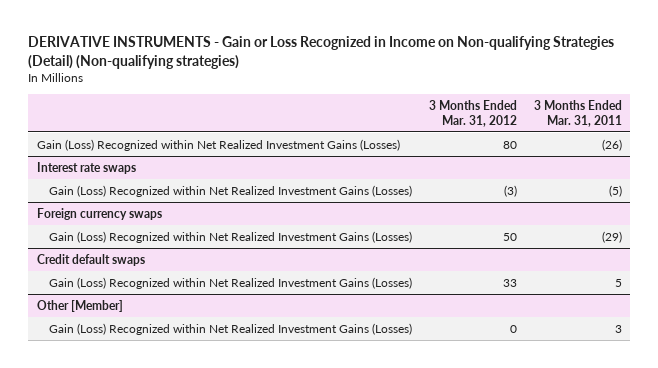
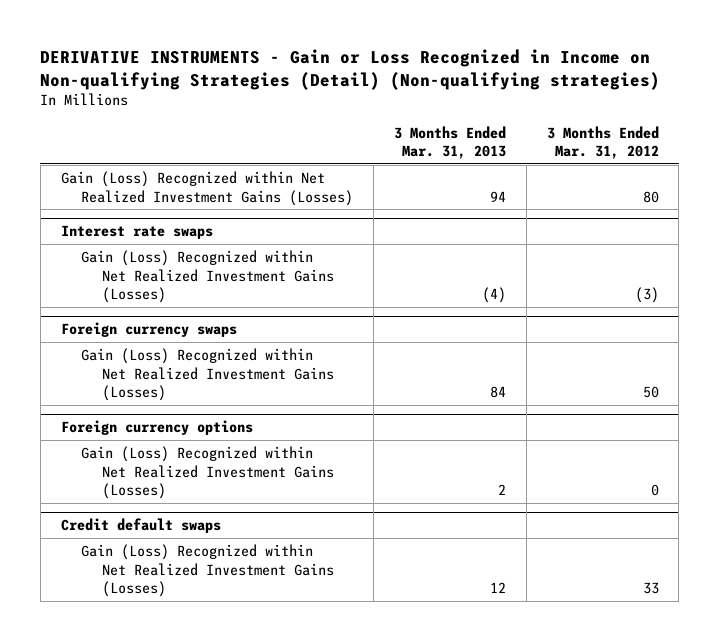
[533,100,622,127] 3 Months Ended Mar. 31, 2011 -> none
none -> [393,125,506,160] 3 Months Ended Mar. 31, 2013
none -> [60,420,253,436] Foreign currency options
none -> [81,445,335,500] Gain (Loss) Recognized within Net Realized Investment Gains (Losses)
[36,299,123,312] Other [Member] -> none
[48,322,412,335] Gain (Loss) Recognized within Net Realized Investment Gains (Losses) -> none

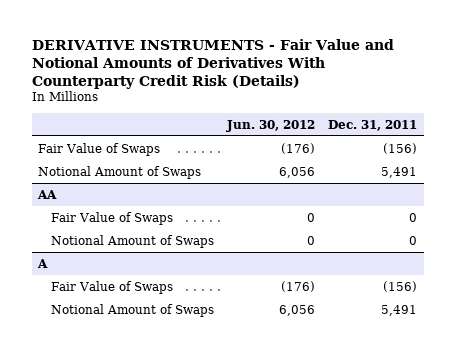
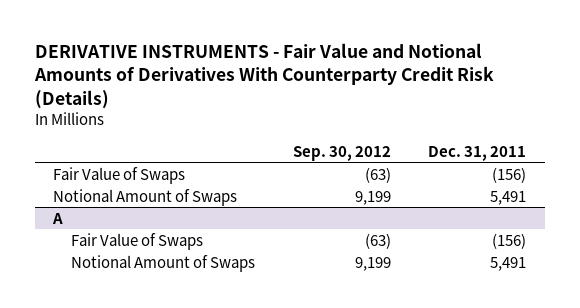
[226,119,316,132] Jun. 30, 2012 -> none
none -> [292,145,391,161] Sep. 30, 2012
[37,189,58,199] AA -> none
[51,211,174,225] Fair Value of Swaps -> none
[51,234,215,248] Notional Amount of Swaps -> none

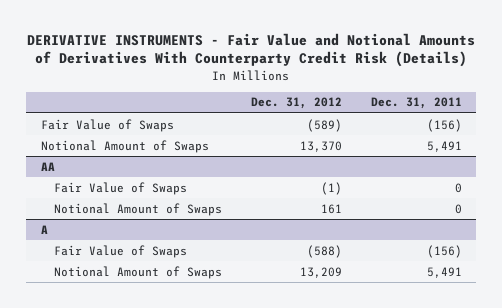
[292,145,391,161] Sep. 30, 2012 -> none
none -> [250,97,342,110] Dec. 31, 2012
none -> [40,161,55,171] AA
none -> [53,181,187,195] Fair Value of Swaps
none -> [53,202,222,216] Notional Amount of Swaps

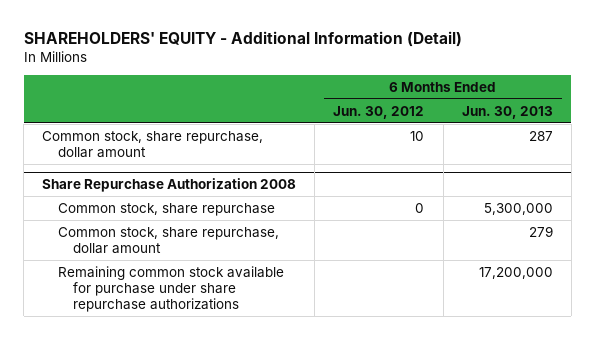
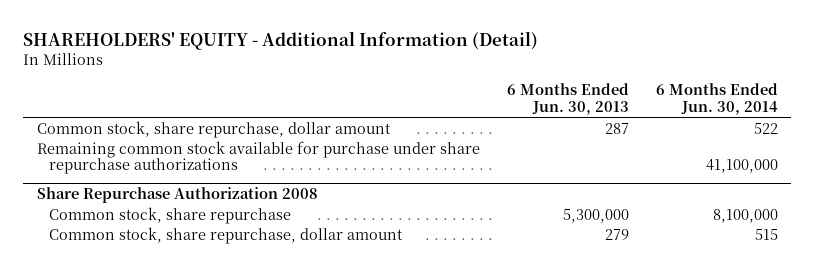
[333,105,425,119] Jun. 30, 2012 -> none
none -> [655,83,778,116] 6 Months Ended Jun. 30, 2014
none -> [36,140,480,175] Remaining common stock available for purchase under share repurchase authorizations
[57,265,284,313] Remaining common stock available for purchase under share repurchase authorizations -> none

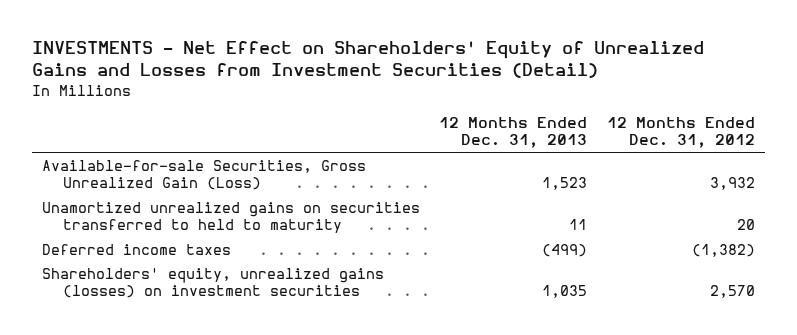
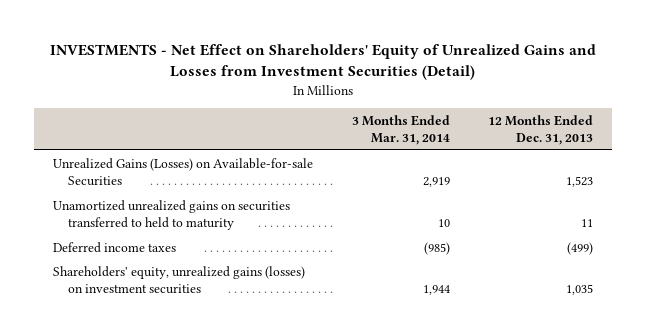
[607,116,756,149] 12 Months Ended Dec. 31, 2012 -> none
none -> [351,114,450,146] 3 Months Ended Mar. 31, 2014
[41,159,366,191] Available-for-sale Securities, Gross Unrealized Gain (Loss) -> [53,157,314,186] Unrealized Gains (Losses) on Available-for-sale Securities

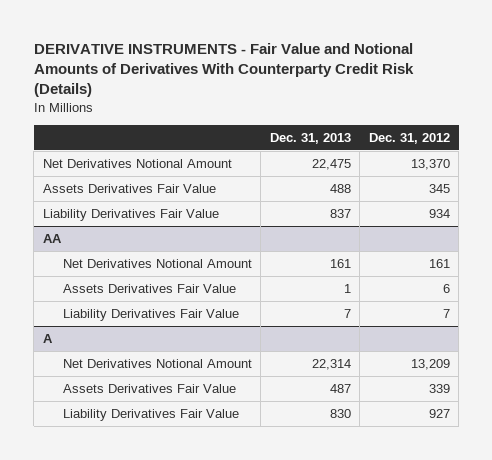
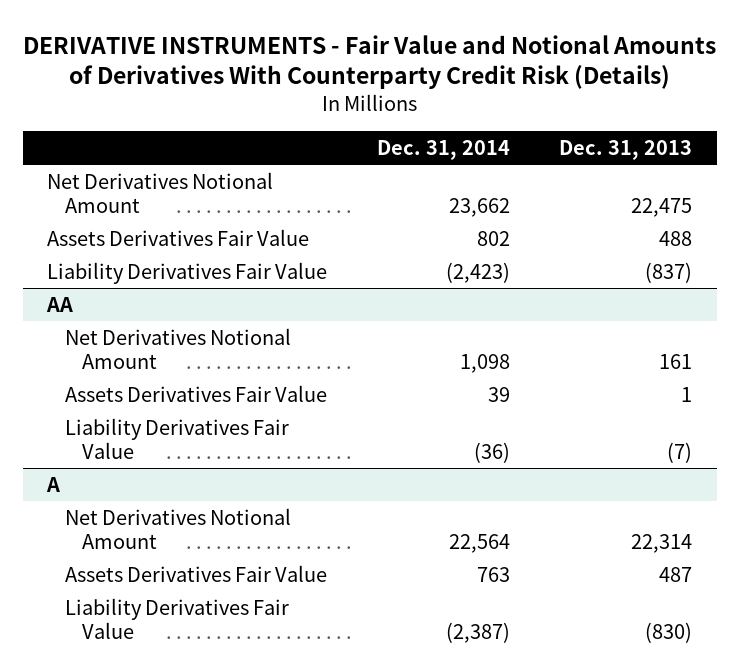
[368,132,450,144] Dec. 31, 2012 -> none
none -> [376,140,510,161] Dec. 31, 2014
[329,209,351,219] 837 -> [645,261,693,283] (837)
[343,309,351,319] 7 -> [667,441,693,463] (7)
[329,409,351,419] 830 -> [645,621,693,643] (830)

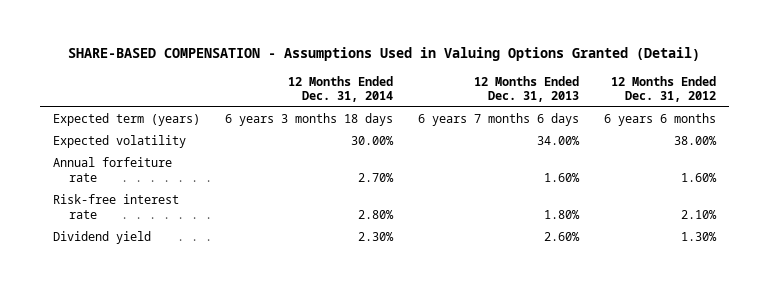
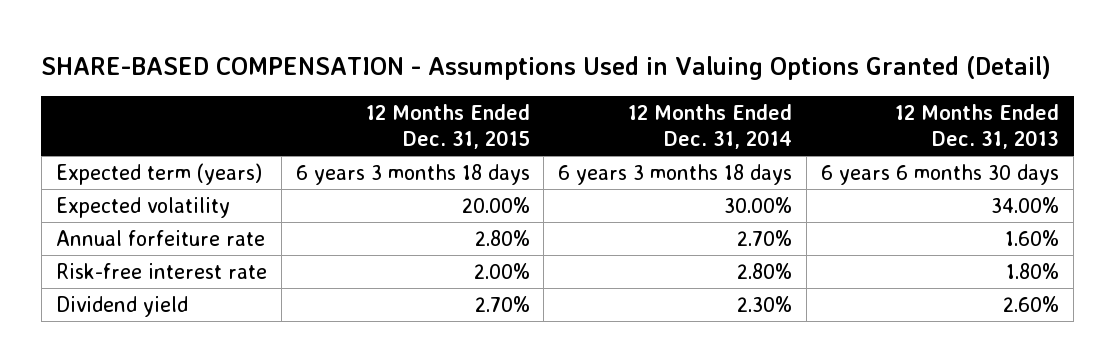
[611,75,717,102] 12 Months Ended Dec. 31, 2012 -> none
none -> [365,104,530,150] 12 Months Ended Dec. 31, 2015
[418,113,580,127] 6 years 7 months 6 days -> [821,163,1060,185] 6 years 6 months 30 days

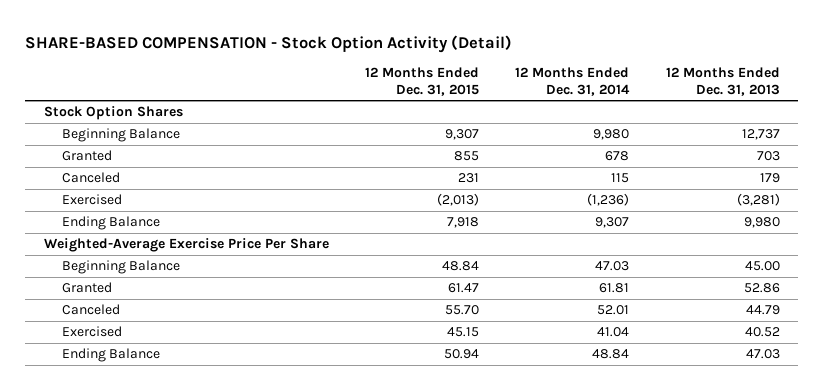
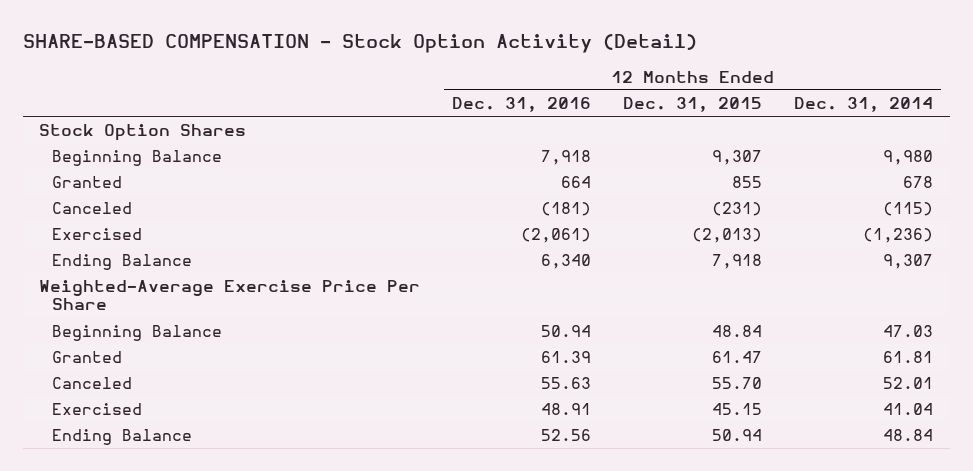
[665,67,780,96] 12 Months Ended Dec. 31, 2013 -> none
none -> [452,96,592,112] Dec. 31, 2016
[458,173,480,184] 231 -> [712,202,763,217] (231)
[611,173,630,184] 115 -> [883,202,934,217] (115)

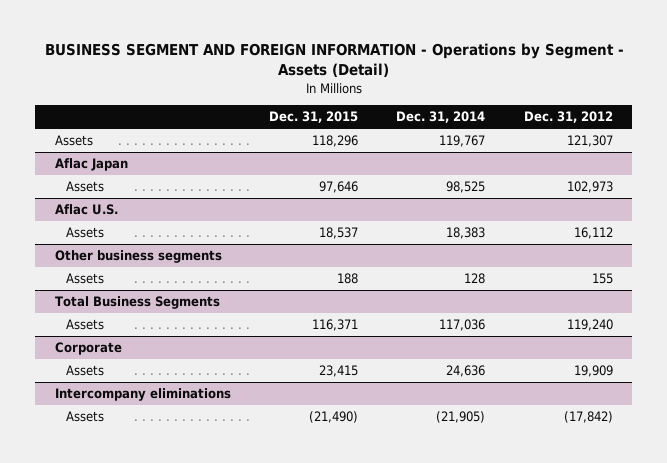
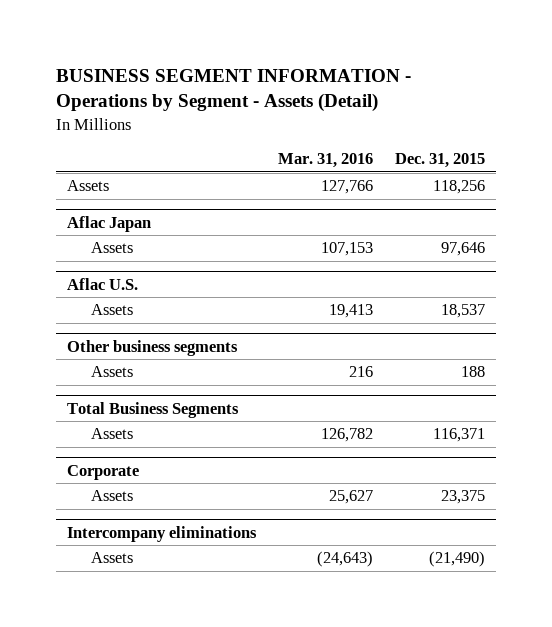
[44,43,624,78] BUSINESS SEGMENT AND FOREIGN INFORMATION - Operations by Segment - Assets (Detail) -> [56,68,412,113] BUSINESS SEGMENT INFORMATION - Operations by Segment - Assets (Detail)
[396,111,486,124] Dec. 31, 2014 -> none
[523,111,613,124] Dec. 31, 2012 -> none
none -> [278,153,374,169] Mar. 31, 2016
[312,134,359,147] 118,296 -> [433,180,486,195] 118,256
[319,364,359,377] 23,415 -> [441,490,486,505] 23,375

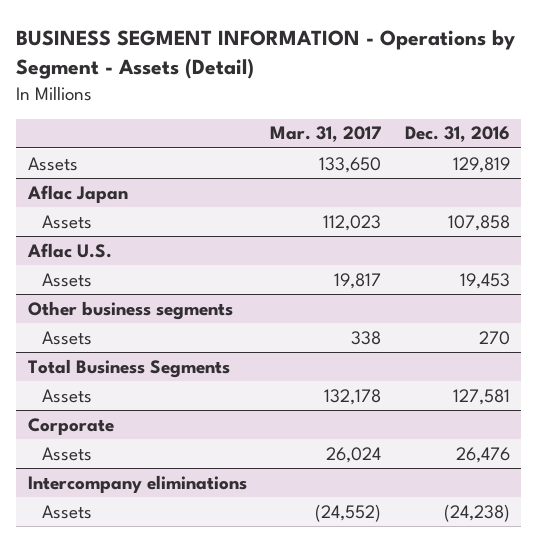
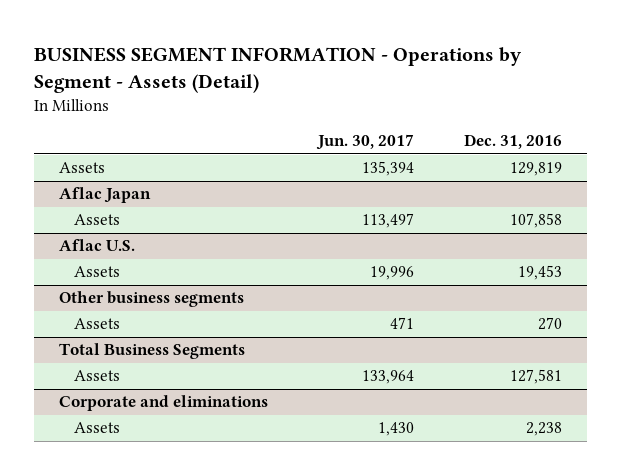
[270,126,382,143] Mar. 31, 2017 -> none
none -> [316,134,415,151] Jun. 30, 2017
[27,417,114,435] Corporate -> none
[27,474,247,493] Intercompany eliminations -> none
[42,504,93,519] Assets -> none
none -> [59,395,269,412] Corporate and eliminations
[455,446,510,463] 26,476 -> [526,422,563,437] 2,238

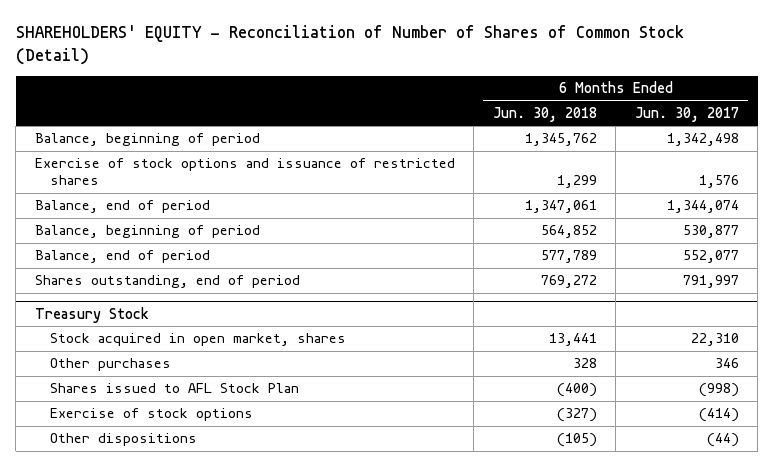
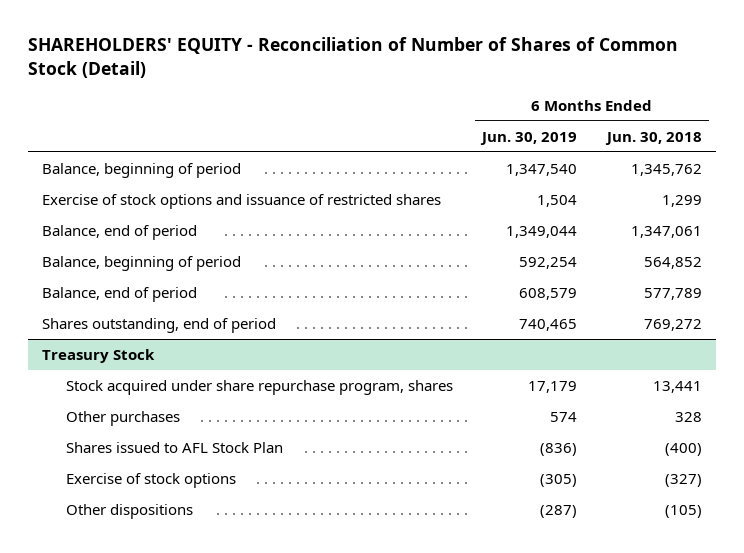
[634,106,739,122] Jun. 30, 2017 -> none
none -> [480,131,578,145] Jun. 30, 2019
[49,333,346,347] Stock acquired in open market, shares -> [65,379,453,395] Stock acquired under share repurchase program, shares

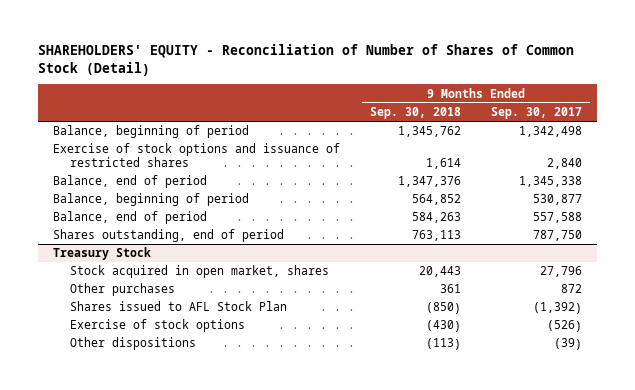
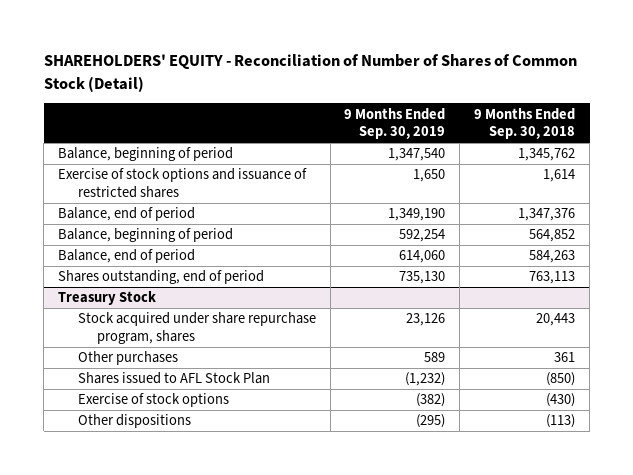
[491,107,583,120] Sep. 30, 2017 -> none
none -> [344,107,446,140] 9 Months Ended Sep. 30, 2019
[70,265,330,279] Stock acquired in open market, shares -> [77,312,316,344] Stock acquired under share repurchase program, shares

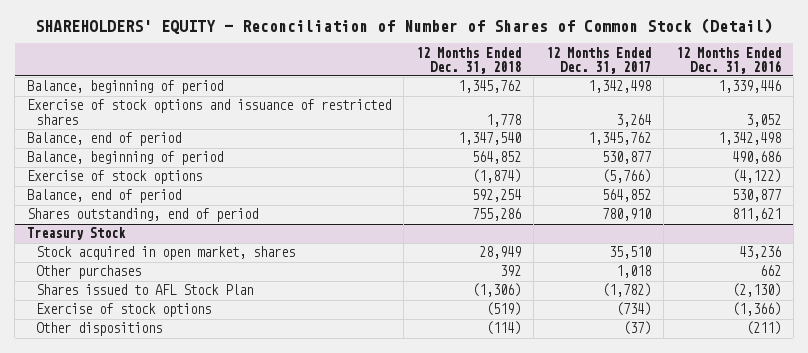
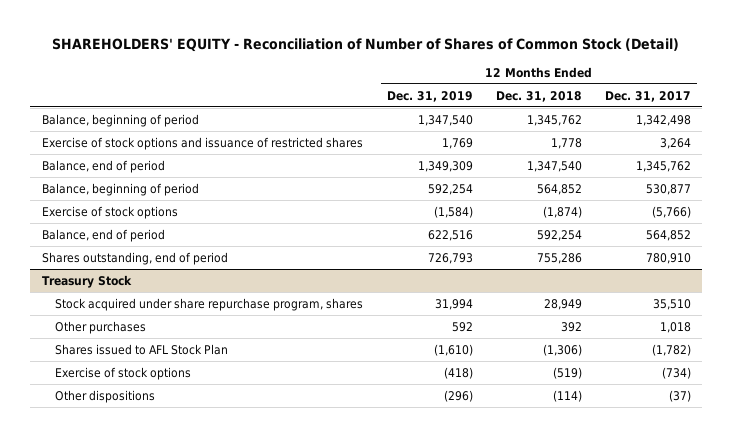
[675,46,781,74] 12 Months Ended Dec. 31, 2016 -> none
none -> [386,90,473,102] Dec. 31, 2019
[36,246,296,261] Stock acquired in open market, shares -> [55,297,364,311] Stock acquired under share repurchase program, shares

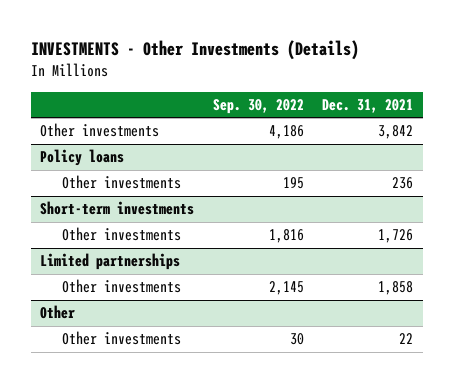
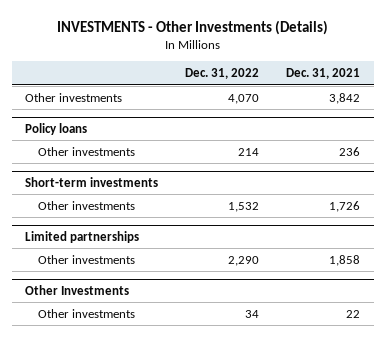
[212,99,304,115] Sep. 30, 2022 -> none
none -> [185,68,260,80] Dec. 31, 2022
[40,305,76,320] Other -> [25,284,130,295] Other Investments

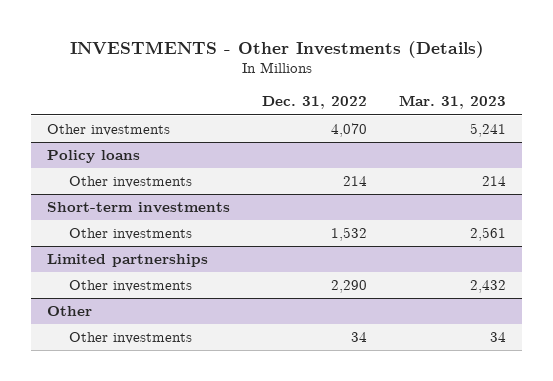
[286,68,361,80] Dec. 31, 2021 -> none
none -> [399,95,507,110] Mar. 31, 2023
[25,284,130,295] Other Investments -> [47,306,93,317] Other

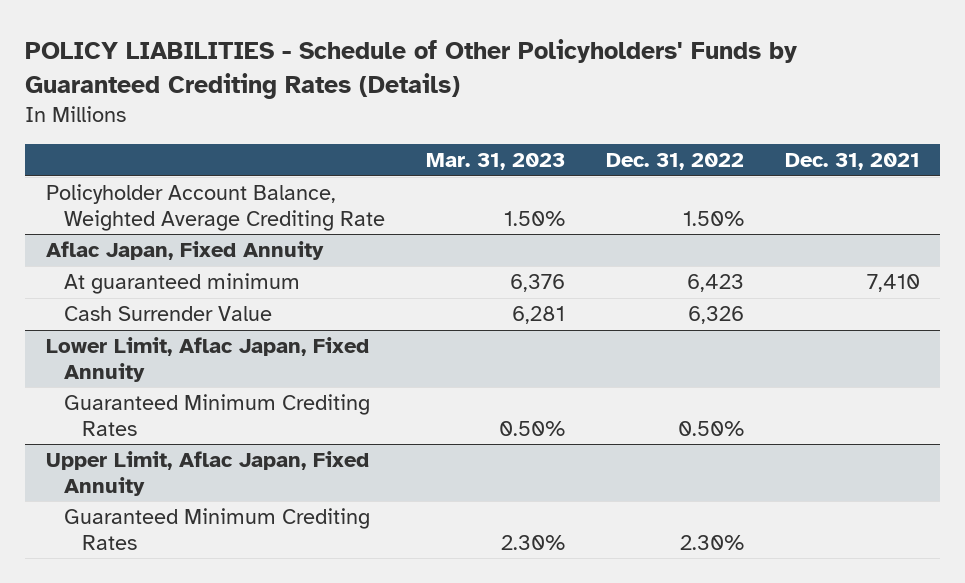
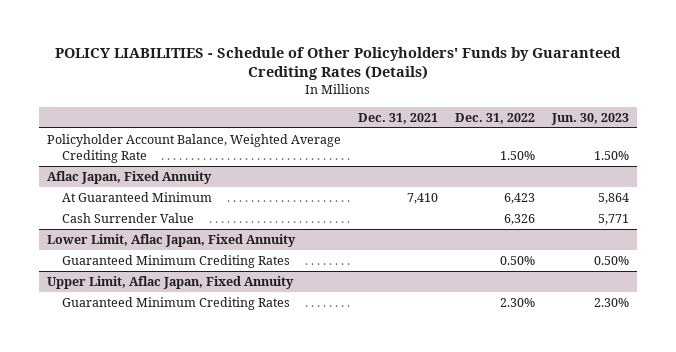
[425,153,565,171] Mar. 31, 2023 -> none
none -> [550,112,629,125] Jun. 30, 2023
[63,273,300,295] At guaranteed minimum -> [61,192,212,203] At Guaranteed Minimum

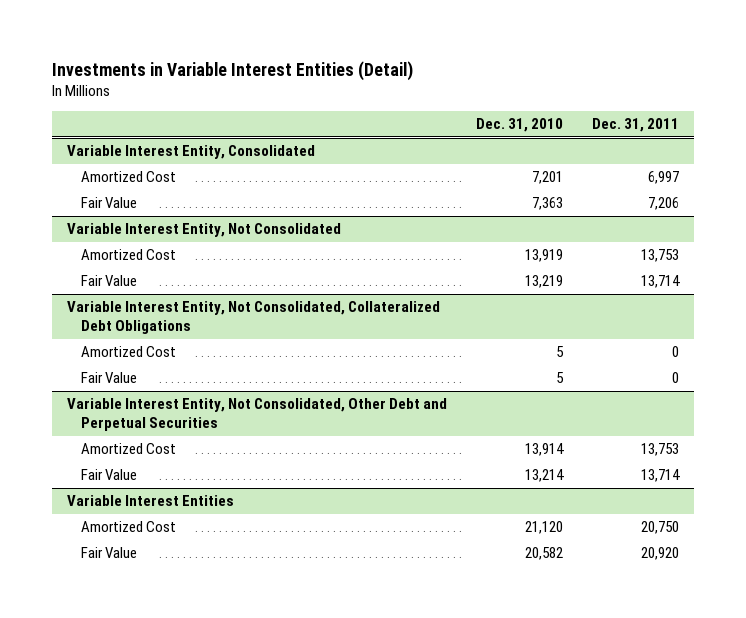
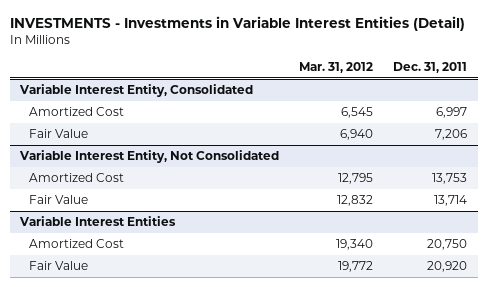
[52,60,414,81] Investments in Variable Interest Entities (Detail) -> [9,15,465,31] INVESTMENTS - Investments in Variable Interest Entities (Detail)
[476,118,564,133] Dec. 31, 2010 -> none
none -> [299,61,374,73] Mar. 31, 2012
[66,301,440,335] Variable Interest Entity, Not Consolidated, Collateralized Debt Obligations -> none
[80,346,176,358] Amortized Cost -> none
[80,372,137,384] Fair Value -> none
[66,398,447,432] Variable Interest Entity, Not Consolidated, Other Debt and Perpetual Securities -> none
[80,443,176,455] Amortized Cost -> none
[80,469,137,481] Fair Value -> none

